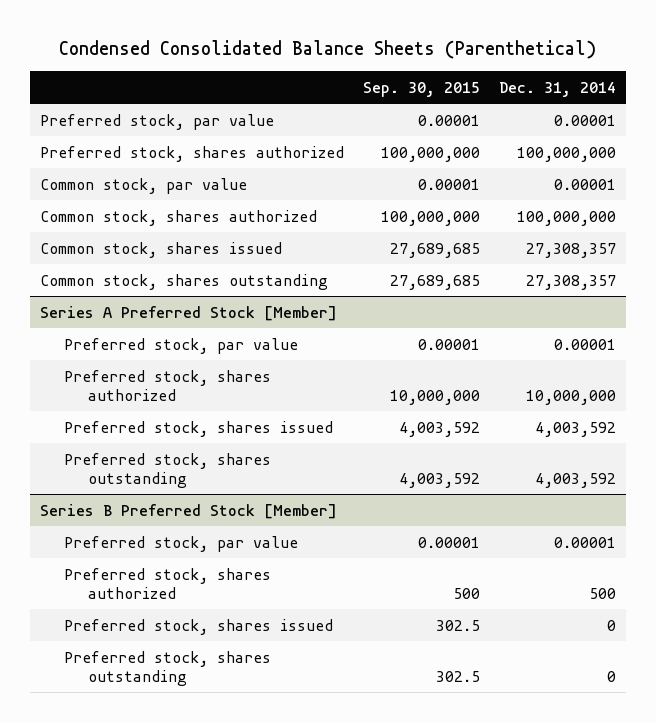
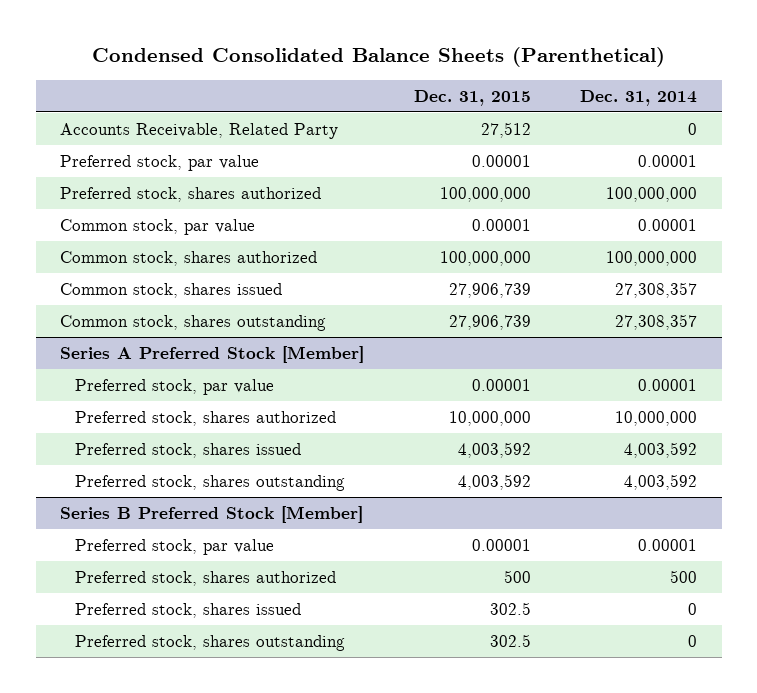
[363,81,481,97] Sep. 30, 2015 -> none
none -> [413,89,531,106] Dec. 31, 2015
none -> [60,122,339,139] Accounts Receivable, Related Party

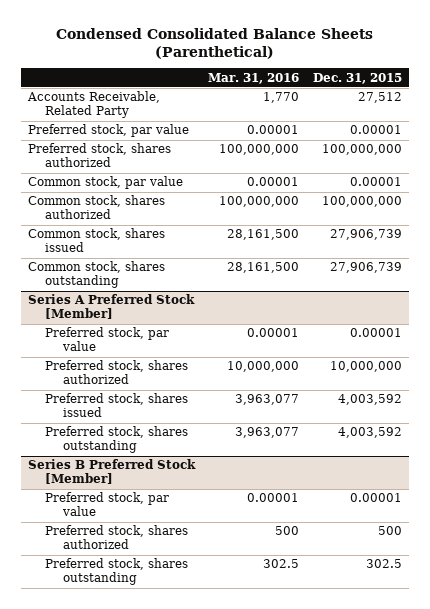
[579,89,697,106] Dec. 31, 2014 -> none
none -> [208,72,300,84] Mar. 31, 2016
[74,602,301,618] Preferred stock, shares issued -> none

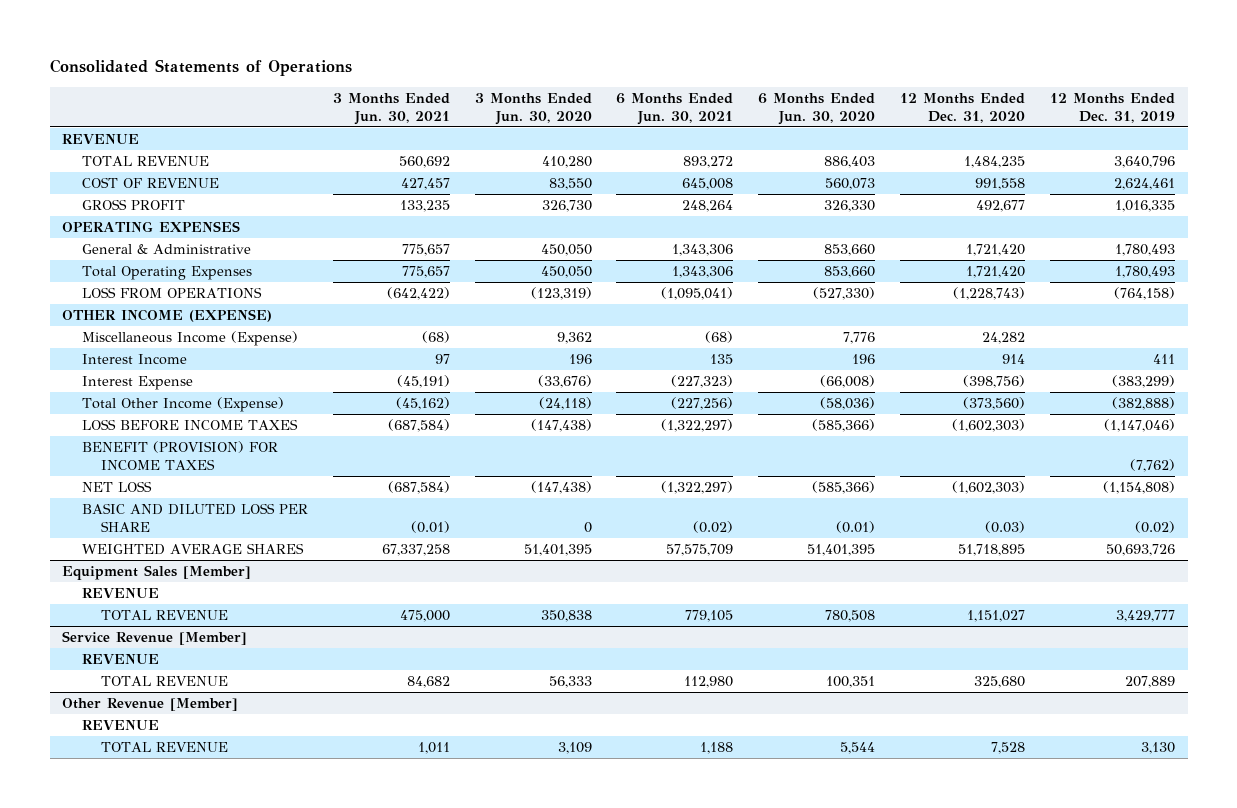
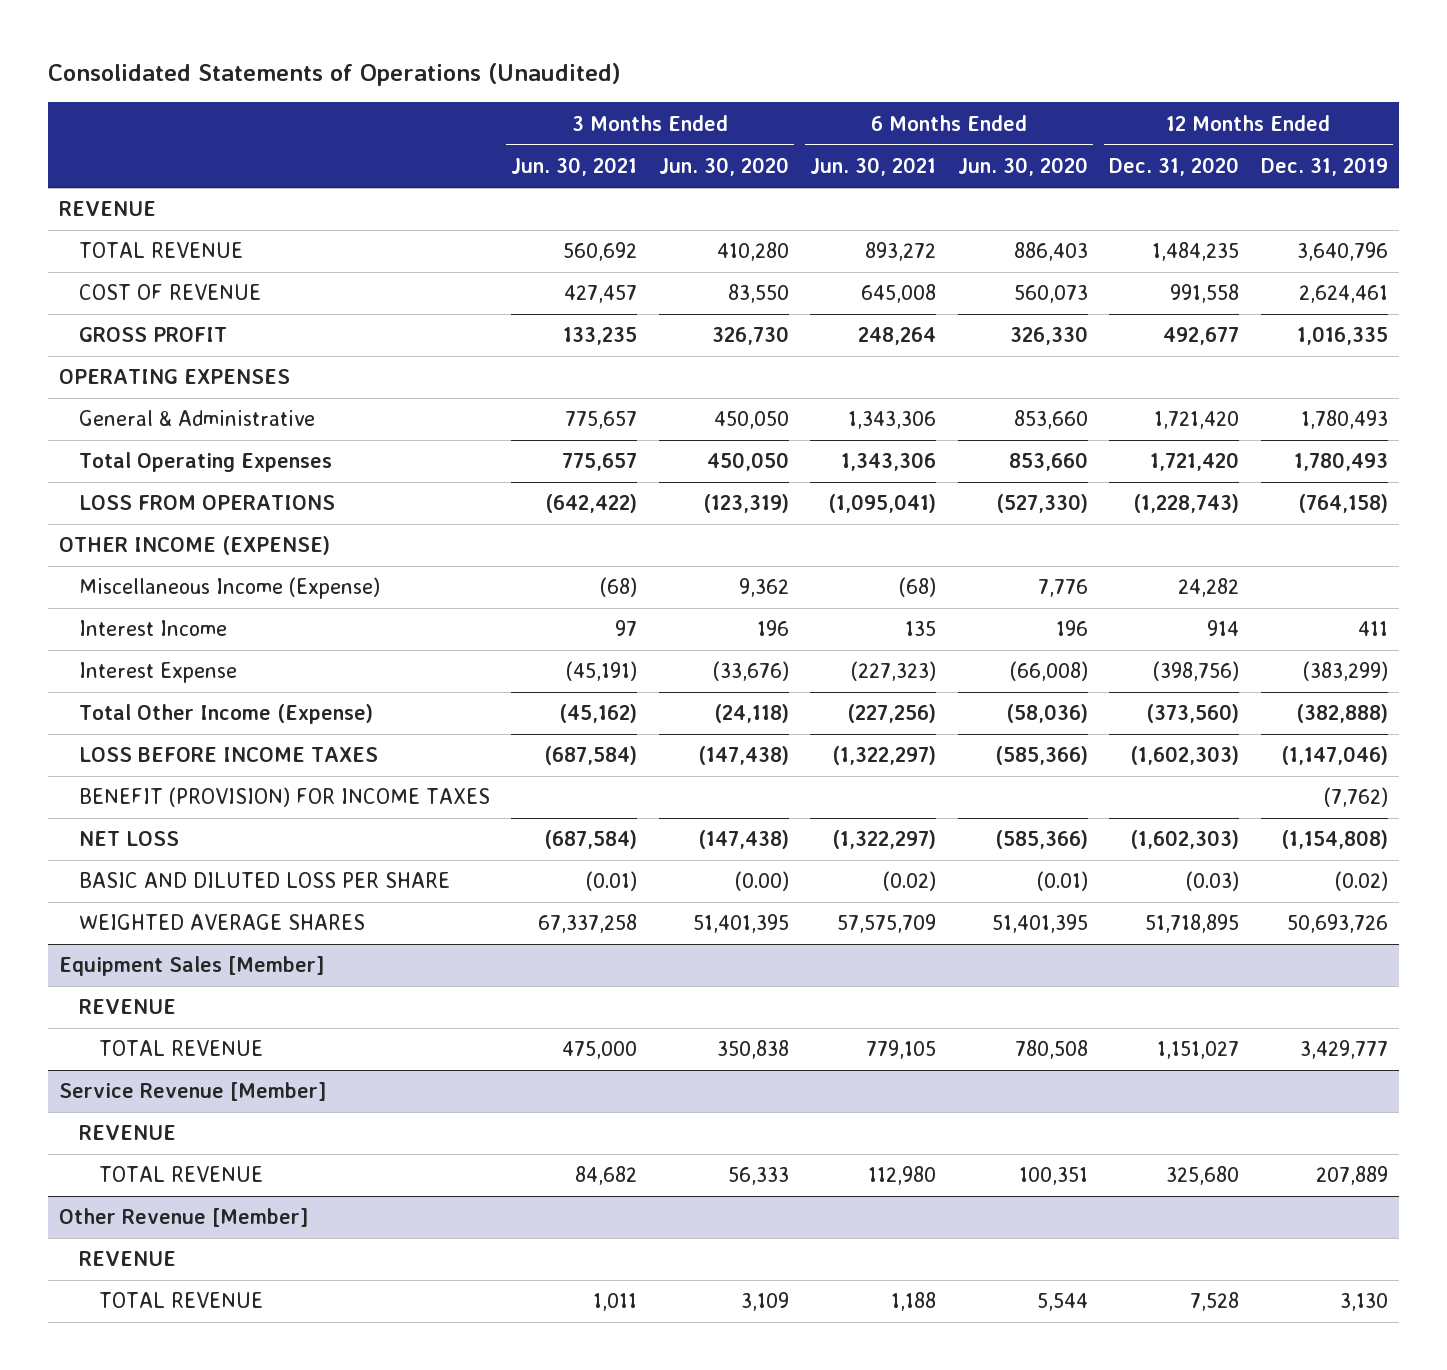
[49,59,352,77] Consolidated Statements of Operations -> [48,63,622,87] Consolidated Statements of Operations (Unaudited)
[583,522,592,534] 0 -> [734,871,789,892] (0.00)

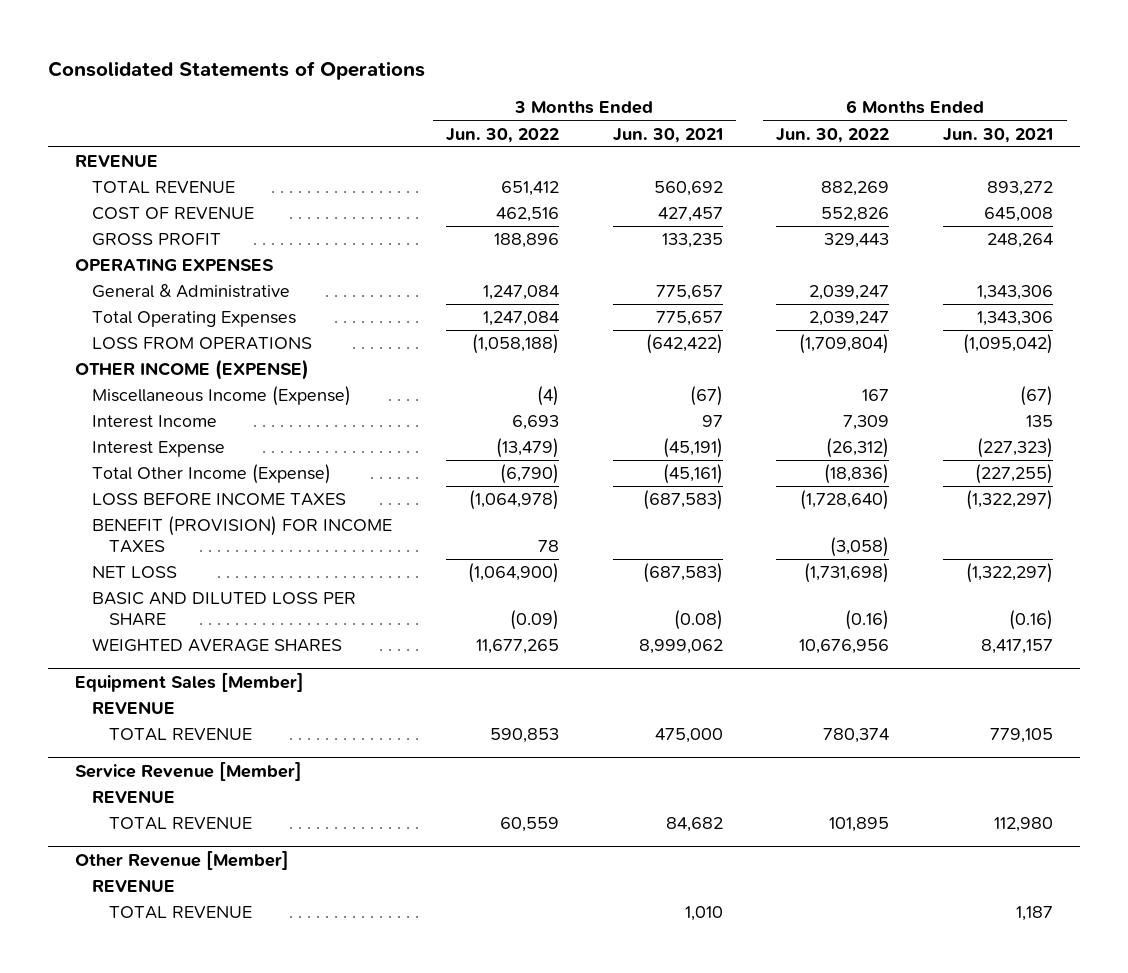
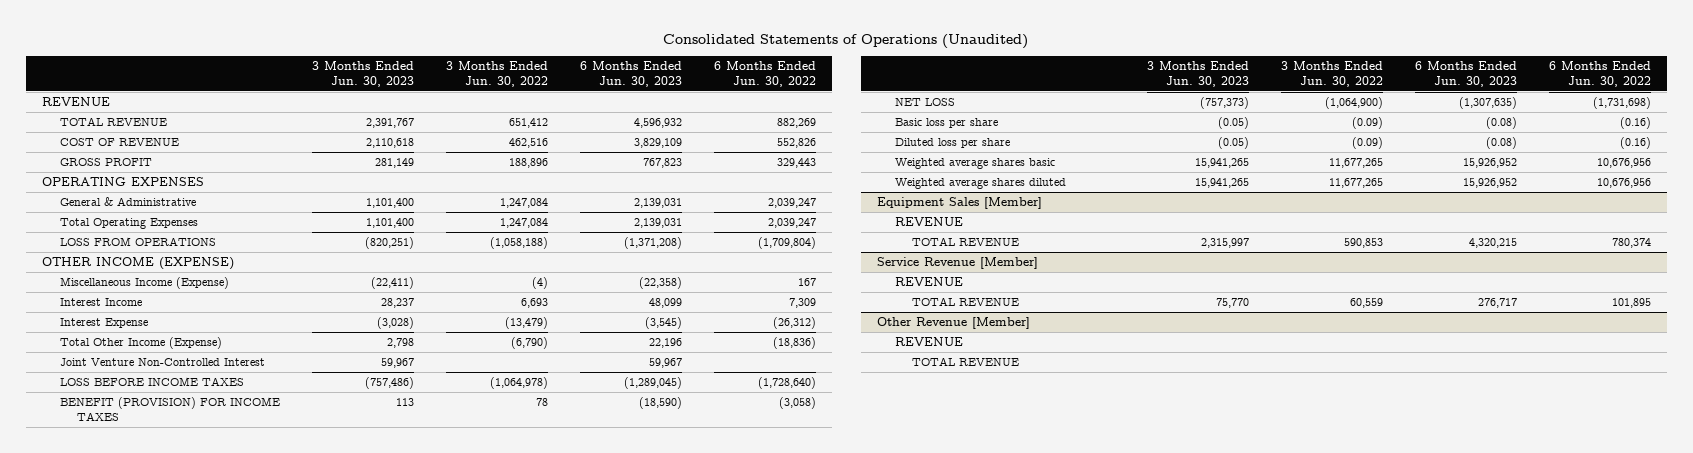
[48,61,426,81] Consolidated Statements of Operations -> [663,34,1029,50] Consolidated Statements of Operations (Unaudited)
[612,127,723,143] Jun. 30, 2021 -> none
[943,127,1054,143] Jun. 30, 2021 -> none
none -> [311,60,414,87] 3 Months Ended Jun. 30, 2023
none -> [579,60,682,87] 6 Months Ended Jun. 30, 2023
none -> [59,357,265,366] Joint Venture Non-Controlled Interest
[92,592,357,627] BASIC AND DILUTED LOSS PER SHARE -> [894,117,998,128] Basic loss per share
none -> [894,137,1010,148] Diluted loss per share
[92,638,343,653] WEIGHTED AVERAGE SHARES -> [894,157,1055,169] Weighted average shares basic
none -> [894,177,1066,189] Weighted average shares diluted

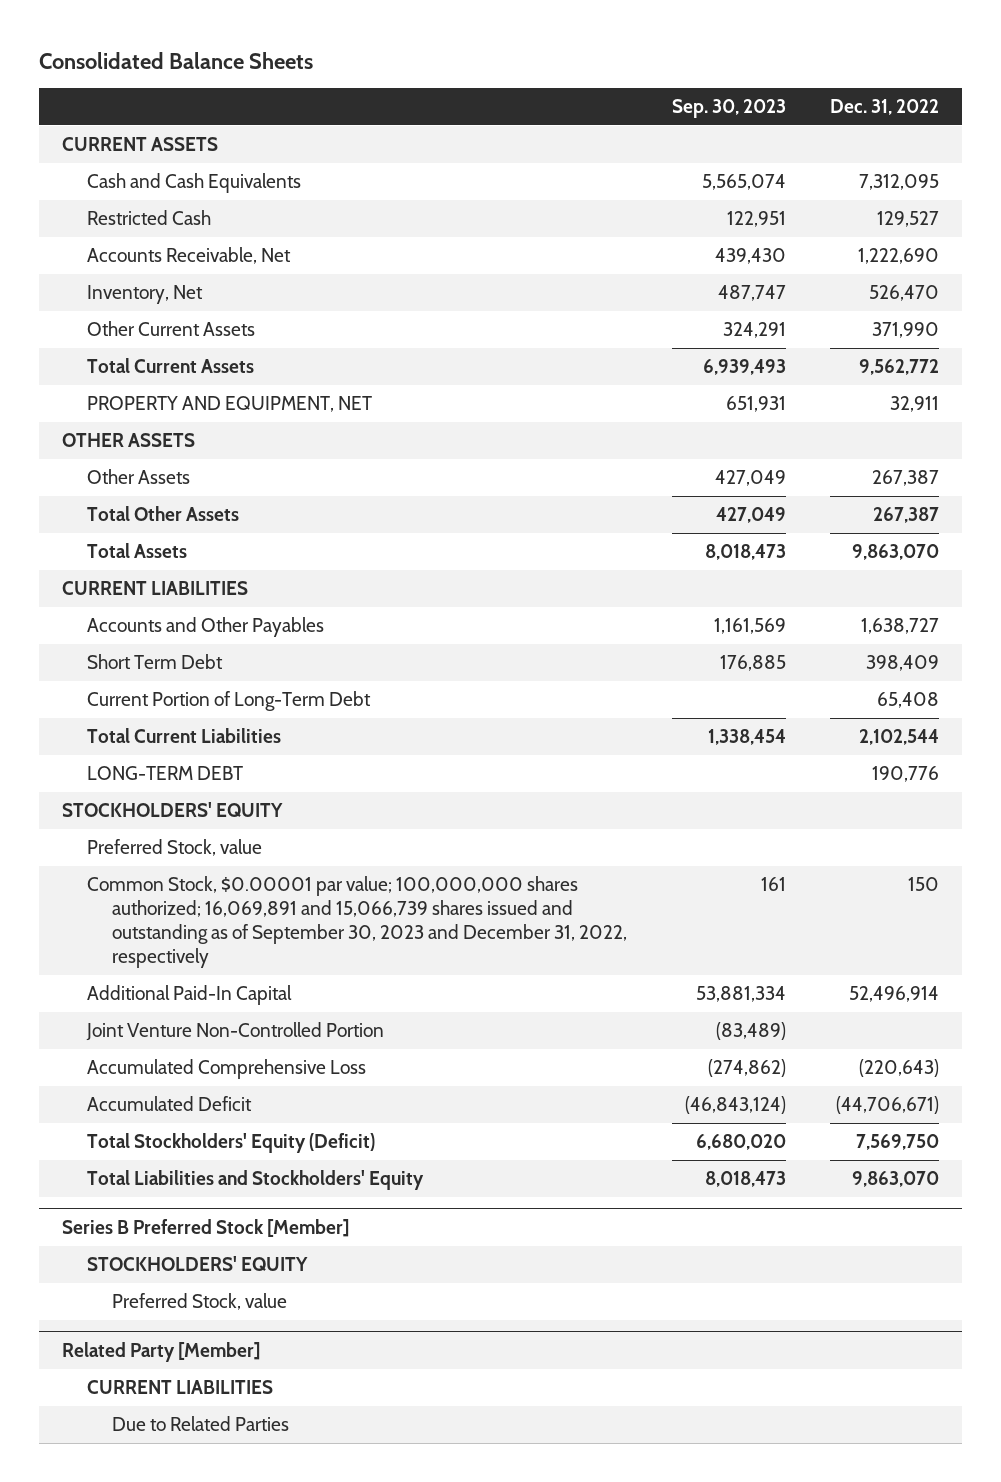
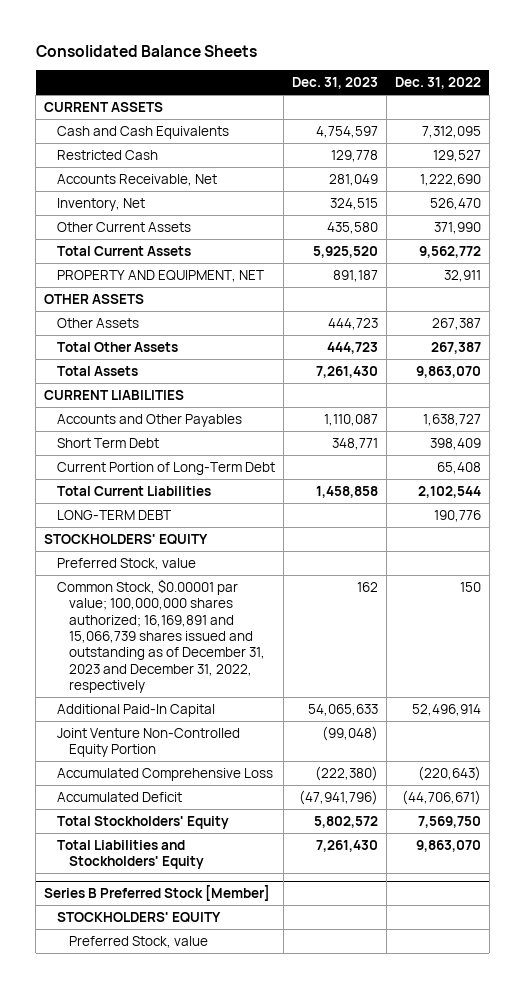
[671,98,786,118] Sep. 30, 2023 -> none
none -> [291,77,378,90] Dec. 31, 2023
[86,876,627,968] Common Stock, $0.00001 par value; 100,000,000 shares authorized; 16,069,891 and 15,066,739 shares issued and outstanding as of September 30, 2023 and December 31, 2022, respectively -> [56,578,266,694] Common Stock, $0.00001 par value; 100,000,000 shares authorized; 16,169,891 and 15,066,739 shares issued and outstanding as of December 31, 2023 and December 31, 2022, respectively
[85,1022,384,1042] Joint Venture Non-Controlled Portion -> [56,727,240,758] Joint Venture Non-Controlled Equity Portion
[86,1133,375,1154] Total Stockholders' Equity (Deficit) -> [56,815,229,829] Total Stockholders' Equity
[61,1342,260,1363] Related Party [Member] -> none
[86,1380,273,1395] CURRENT LIABILITIES -> none
[111,1416,289,1432] Due to Related Parties -> none

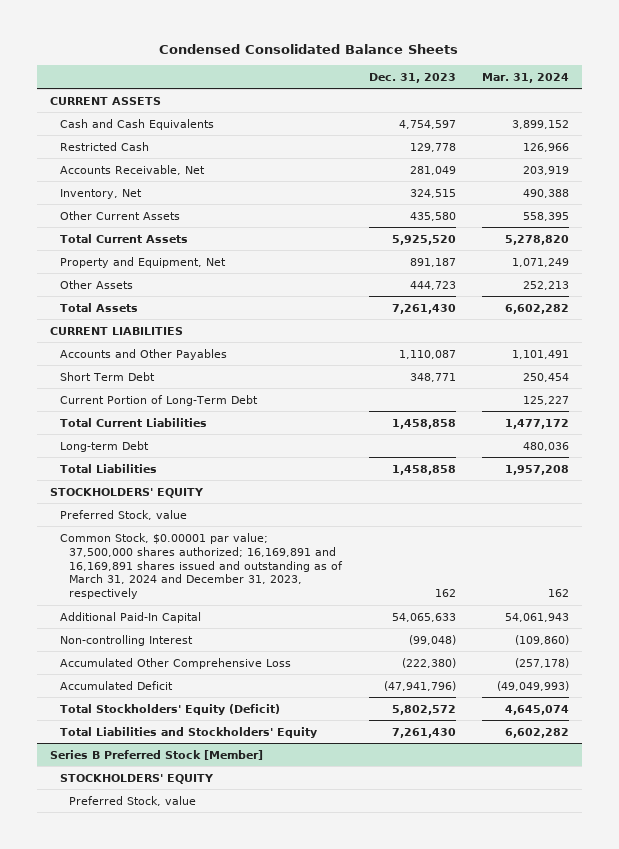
[35,44,257,57] Consolidated Balance Sheets -> [159,44,459,55] Condensed Consolidated Balance Sheets
[394,77,481,90] Dec. 31, 2022 -> none
none -> [481,72,569,83] Mar. 31, 2024
[44,293,145,304] OTHER ASSETS -> none
[56,269,264,282] PROPERTY AND EQUIPMENT, NET -> [59,256,226,268] Property and Equipment, Net
[56,341,178,352] Total Other Assets -> none
[56,509,171,520] LONG-TERM DEBT -> [59,440,149,452] Long-term Debt
none -> [59,463,157,473] Total Liabilities
[56,578,266,694] Common Stock, $0.00001 par value; 100,000,000 shares authorized; 16,169,891 and 15,066,739 shares issued and outstanding as of December 31, 2023 and December 31, 2022, respectively -> [59,532,344,600] Common Stock, $0.00001 par value; 37,500,000 shares authorized; 16,169,891 and 16,169,891 shares issued and outstanding as of March 31, 2024 and December 31, 2023, respectively
[56,727,240,758] Joint Venture Non-Controlled Equity Portion -> [59,634,193,646] Non-controlling Interest
[56,767,273,781] Accumulated Comprehensive Loss -> [59,657,291,669] Accumulated Other Comprehensive Loss
[56,815,229,829] Total Stockholders' Equity -> [59,703,280,715] Total Stockholders' Equity (Deficit)

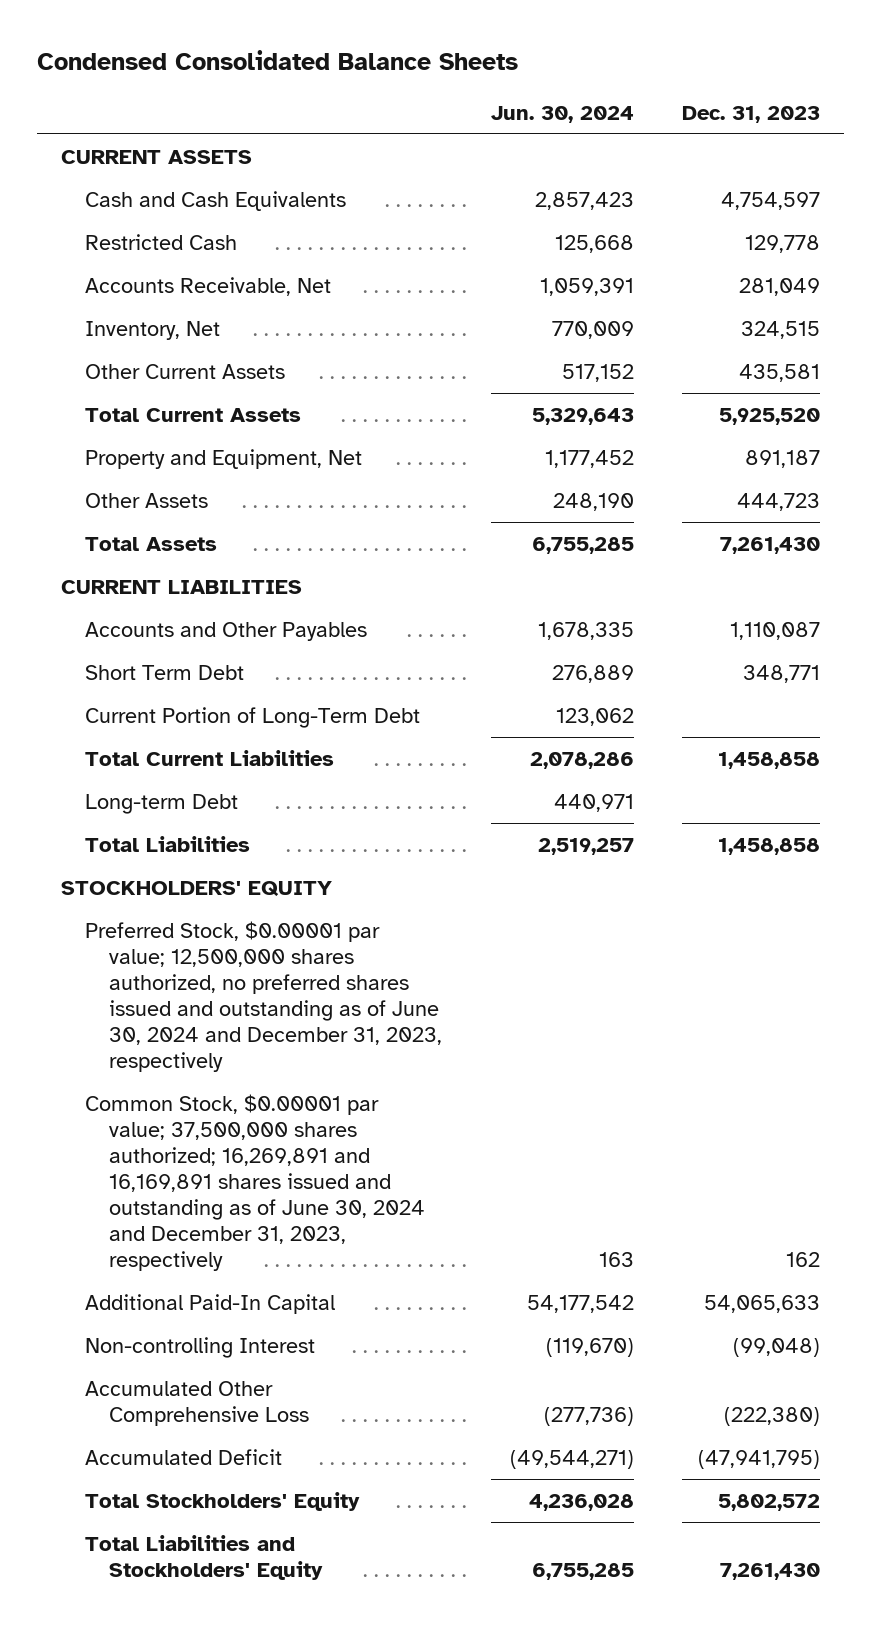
[481,72,569,83] Mar. 31, 2024 -> none
none -> [490,105,634,123] Jun. 30, 2024
[409,211,456,221] 435,580 -> [739,363,821,382] 435,581
[59,509,187,520] Preferred Stock, value -> [85,920,443,1073] Preferred Stock, $0.00001 par value; 12,500,000 shares authorized, no preferred shares issued and outstanding as of June 30, 2024 and December 31, 2023, respectively
[59,532,344,600] Common Stock, $0.00001 par value; 37,500,000 shares authorized; 16,169,891 and 16,169,891 shares issued and outstanding as of March 31, 2024 and December 31, 2023, respectively -> [85,1093,426,1272] Common Stock, $0.00001 par value; 37,500,000 shares authorized; 16,269,891 and 16,169,891 shares issued and outstanding as of June 30, 2024 and December 31, 2023, respectively
[383,680,456,691] (47,941,796) -> [698,1449,821,1469] (47,941,795)
[59,703,280,715] Total Stockholders' Equity (Deficit) -> [85,1491,361,1511] Total Stockholders' Equity
[49,749,263,760] Series B Preferred Stock [Member] -> none
[59,773,214,784] STOCKHOLDERS' EQUITY -> none
[69,795,197,806] Preferred Stock, value -> none

